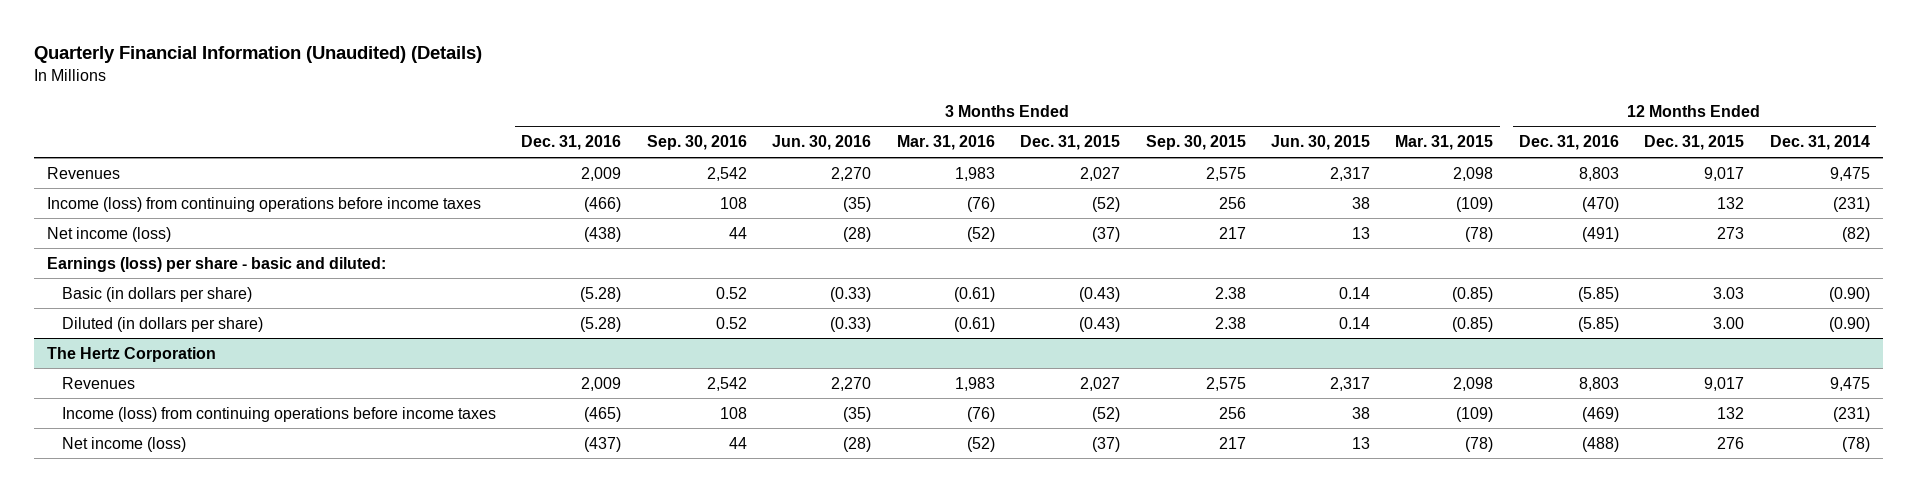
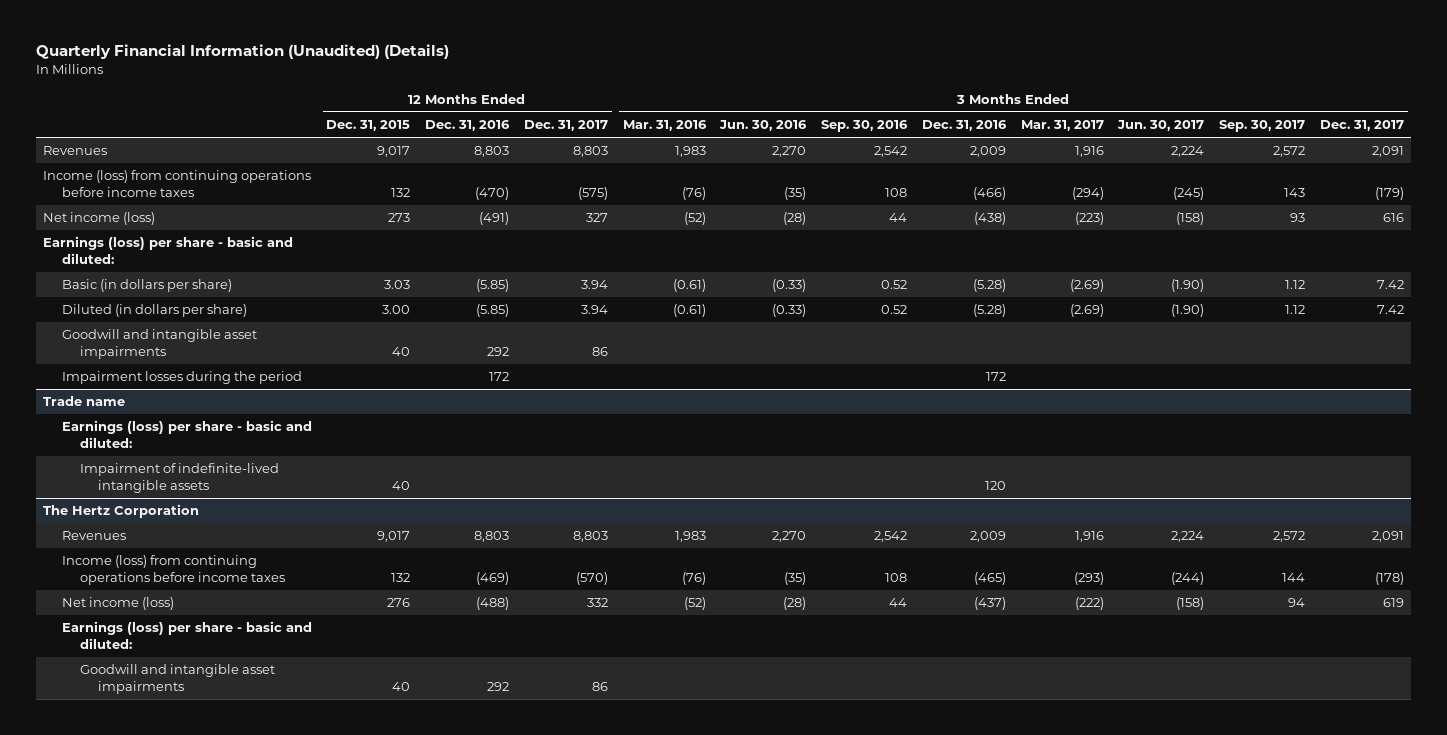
[1020,135,1121,151] Dec. 31, 2015 -> none
[1145,135,1246,151] Sep. 30, 2015 -> none
[1271,135,1371,151] Jun. 30, 2015 -> none
[1395,135,1494,151] Mar. 31, 2015 -> none
[1769,135,1870,151] Dec. 31, 2014 -> none
none -> [523,120,608,132] Dec. 31, 2017
none -> [1020,120,1104,132] Mar. 31, 2017
none -> [1117,120,1205,132] Jun. 30, 2017
none -> [1219,120,1306,133] Sep. 30, 2017
none -> [1319,120,1404,132] Dec. 31, 2017
none -> [61,329,257,359] Goodwill and intangible asset impairments
none -> [61,371,302,385] Impairment losses during the period
none -> [43,396,126,407] Trade name
none -> [61,420,312,448] Earnings (loss) per share - basic and diluted:
none -> [80,463,280,493] Impairment of indefinite-lived intangible assets
none -> [61,621,312,649] Earnings (loss) per share - basic and diluted:
none -> [80,664,276,694] Goodwill and intangible asset impairments

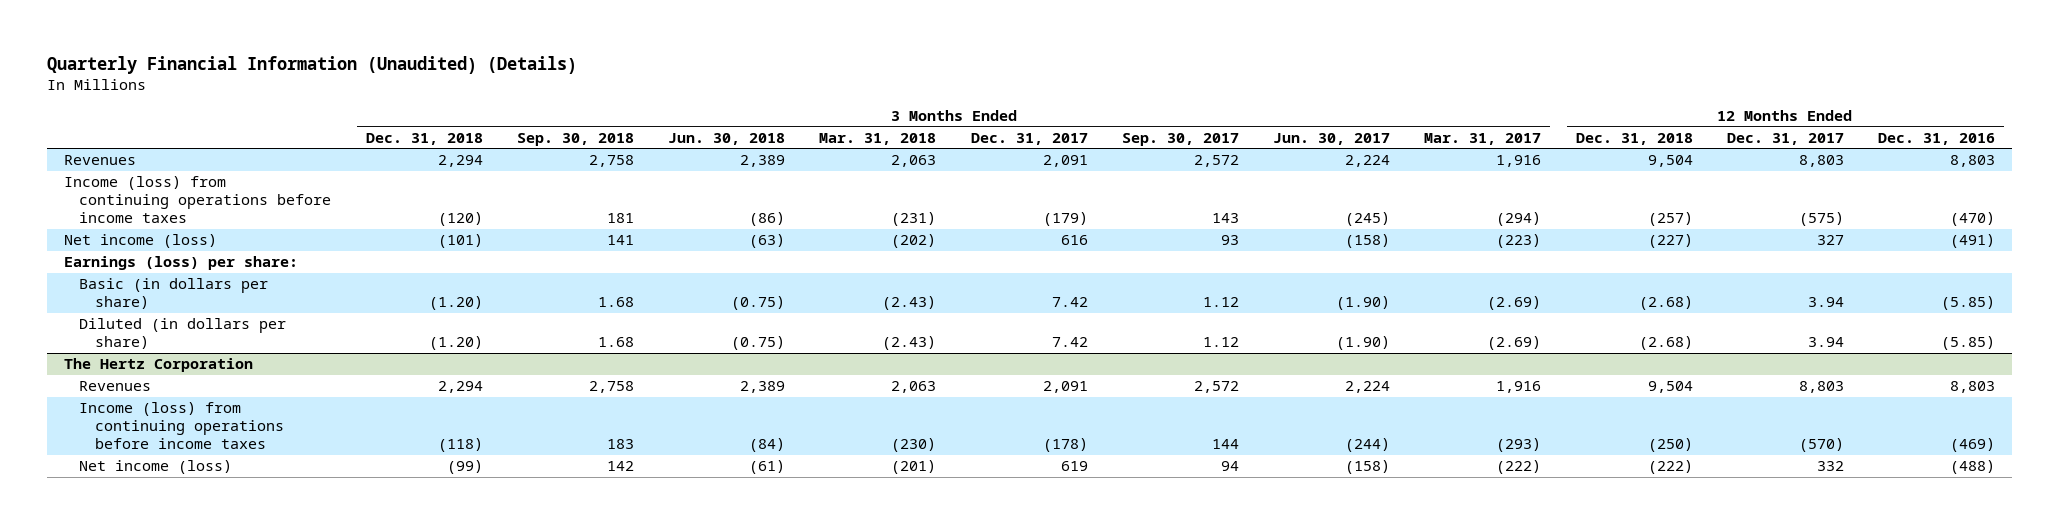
[326,120,411,132] Dec. 31, 2015 -> none
[622,120,707,132] Mar. 31, 2016 -> none
[719,120,808,132] Jun. 30, 2016 -> none
[821,120,909,133] Sep. 30, 2016 -> none
[921,120,1007,132] Dec. 31, 2016 -> none
none -> [365,132,483,145] Dec. 31, 2018
none -> [516,132,634,146] Sep. 30, 2018
none -> [668,132,786,145] Jun. 30, 2018
none -> [819,132,937,145] Mar. 31, 2018
none -> [1575,132,1693,145] Dec. 31, 2018
[43,236,294,264] Earnings (loss) per share - basic and diluted: -> [63,256,298,271] Earnings (loss) per share:
[61,329,257,359] Goodwill and intangible asset impairments -> none
[61,371,302,385] Impairment losses during the period -> none
[43,396,126,407] Trade name -> none
[61,420,312,448] Earnings (loss) per share - basic and diluted: -> none
[80,463,280,493] Impairment of indefinite-lived intangible assets -> none
[61,621,312,649] Earnings (loss) per share - basic and diluted: -> none
[80,664,276,694] Goodwill and intangible asset impairments -> none

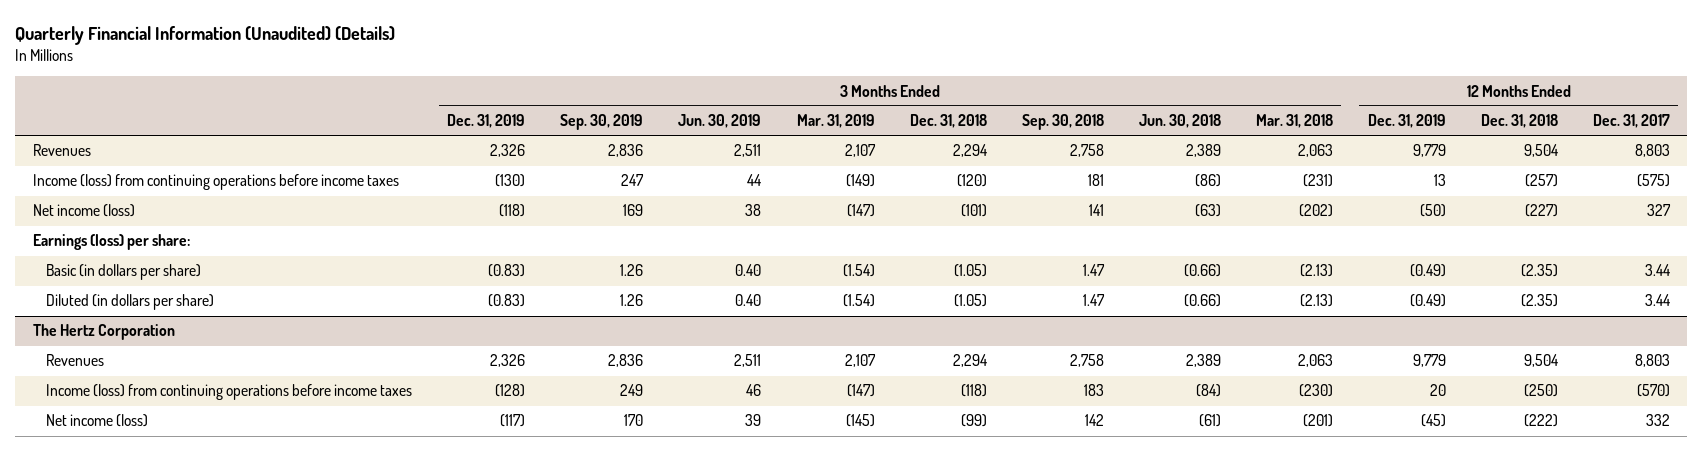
[970,132,1088,145] Dec. 31, 2017 -> none
[1121,132,1239,146] Sep. 30, 2017 -> none
[1273,132,1391,145] Jun. 30, 2017 -> none
[1424,132,1542,145] Mar. 31, 2017 -> none
[1878,132,1996,145] Dec. 31, 2016 -> none
none -> [447,114,526,129] Dec. 31, 2019
none -> [560,114,644,131] Sep. 30, 2019
none -> [678,114,762,129] Jun. 30, 2019
none -> [796,114,875,129] Mar. 31, 2019
none -> [1367,114,1446,129] Dec. 31, 2019
[428,296,483,311] (1.20) -> [953,264,987,278] (1.05)
[597,297,634,308] 1.68 -> [1082,264,1105,277] 1.47
[731,296,786,311] (0.75) -> [1183,264,1221,278] (0.66)
[882,296,937,311] (2.43) -> [1299,264,1333,278] (2.13)
[1638,296,1693,311] (2.68) -> [1520,264,1558,278] (2.35)
[1807,297,1844,308] 3.94 -> [1644,264,1671,277] 3.44
[428,336,483,351] (1.20) -> [953,294,987,308] (1.05)
[597,337,634,348] 1.68 -> [1082,294,1105,307] 1.47
[731,336,786,351] (0.75) -> [1183,294,1221,308] (0.66)
[882,336,937,351] (2.43) -> [1299,294,1333,308] (2.13)
[1638,336,1693,351] (2.68) -> [1520,294,1558,308] (2.35)
[1807,337,1844,348] 3.94 -> [1644,294,1671,307] 3.44

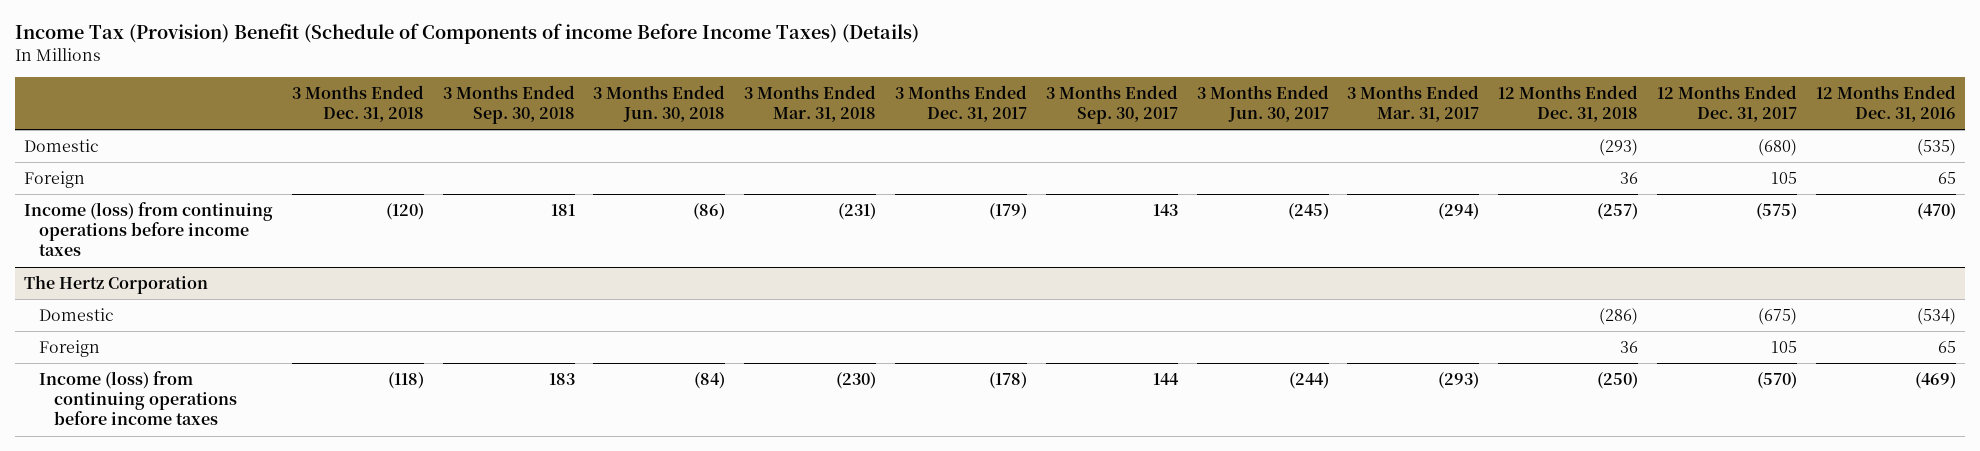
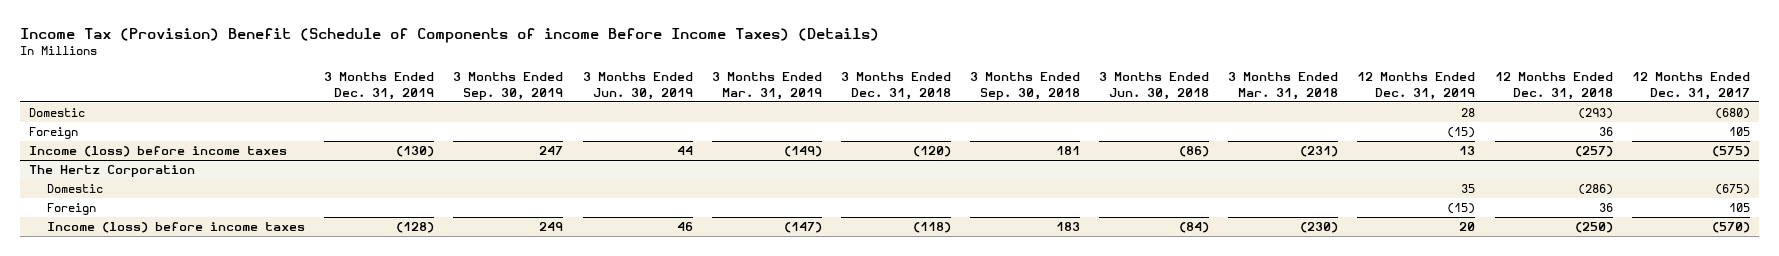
[895,84,1028,122] 3 Months Ended Dec. 31, 2017 -> none
[1045,84,1178,124] 3 Months Ended Sep. 30, 2017 -> none
[1196,84,1329,122] 3 Months Ended Jun. 30, 2017 -> none
[1347,84,1480,122] 3 Months Ended Mar. 31, 2017 -> none
[1815,84,1956,122] 12 Months Ended Dec. 31, 2016 -> none
none -> [324,72,435,100] 3 Months Ended Dec. 31, 2019
none -> [453,72,564,100] 3 Months Ended Sep. 30, 2019
none -> [582,72,693,100] 3 Months Ended Jun. 30, 2019
none -> [711,72,822,100] 3 Months Ended Mar. 31, 2019
none -> [1357,72,1476,100] 12 Months Ended Dec. 31, 2019
[24,201,274,257] Income (loss) from continuing operations before income taxes -> [29,146,288,158] Income (loss) before income taxes
[39,370,238,426] Income (loss) from continuing operations before income taxes -> [47,222,306,234] Income (loss) before income taxes

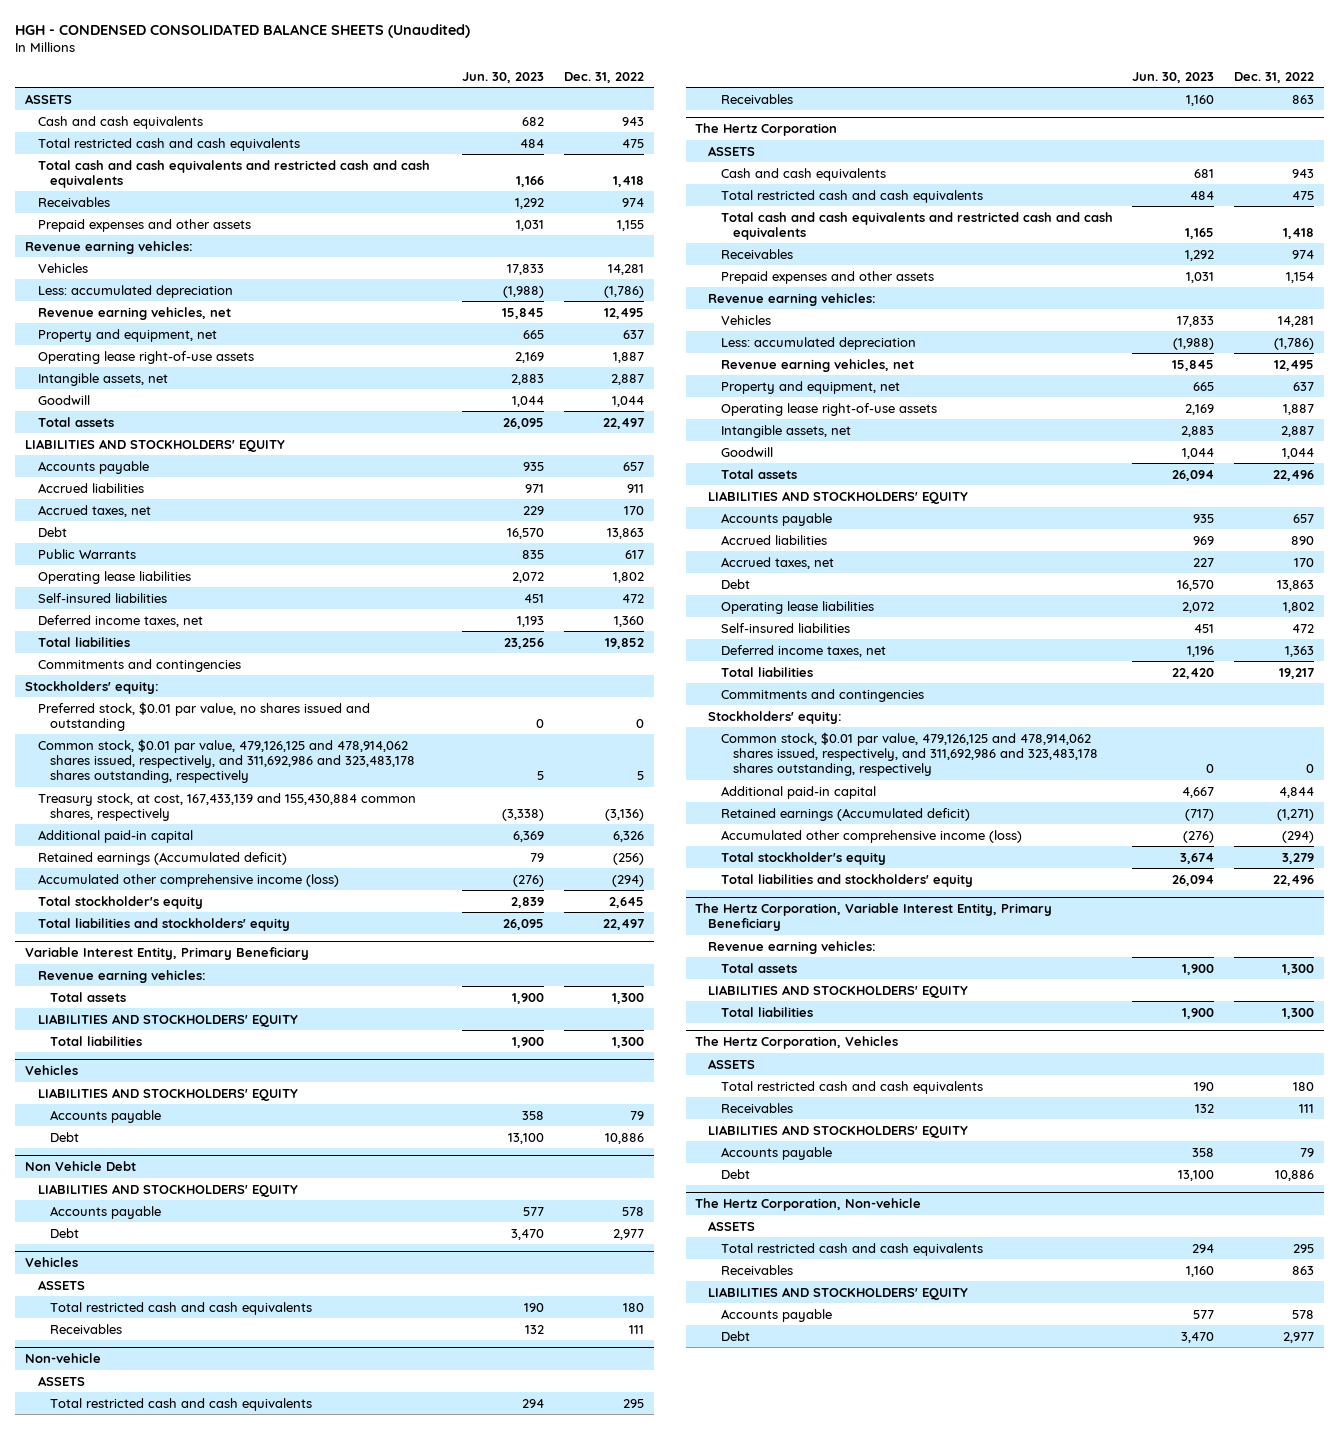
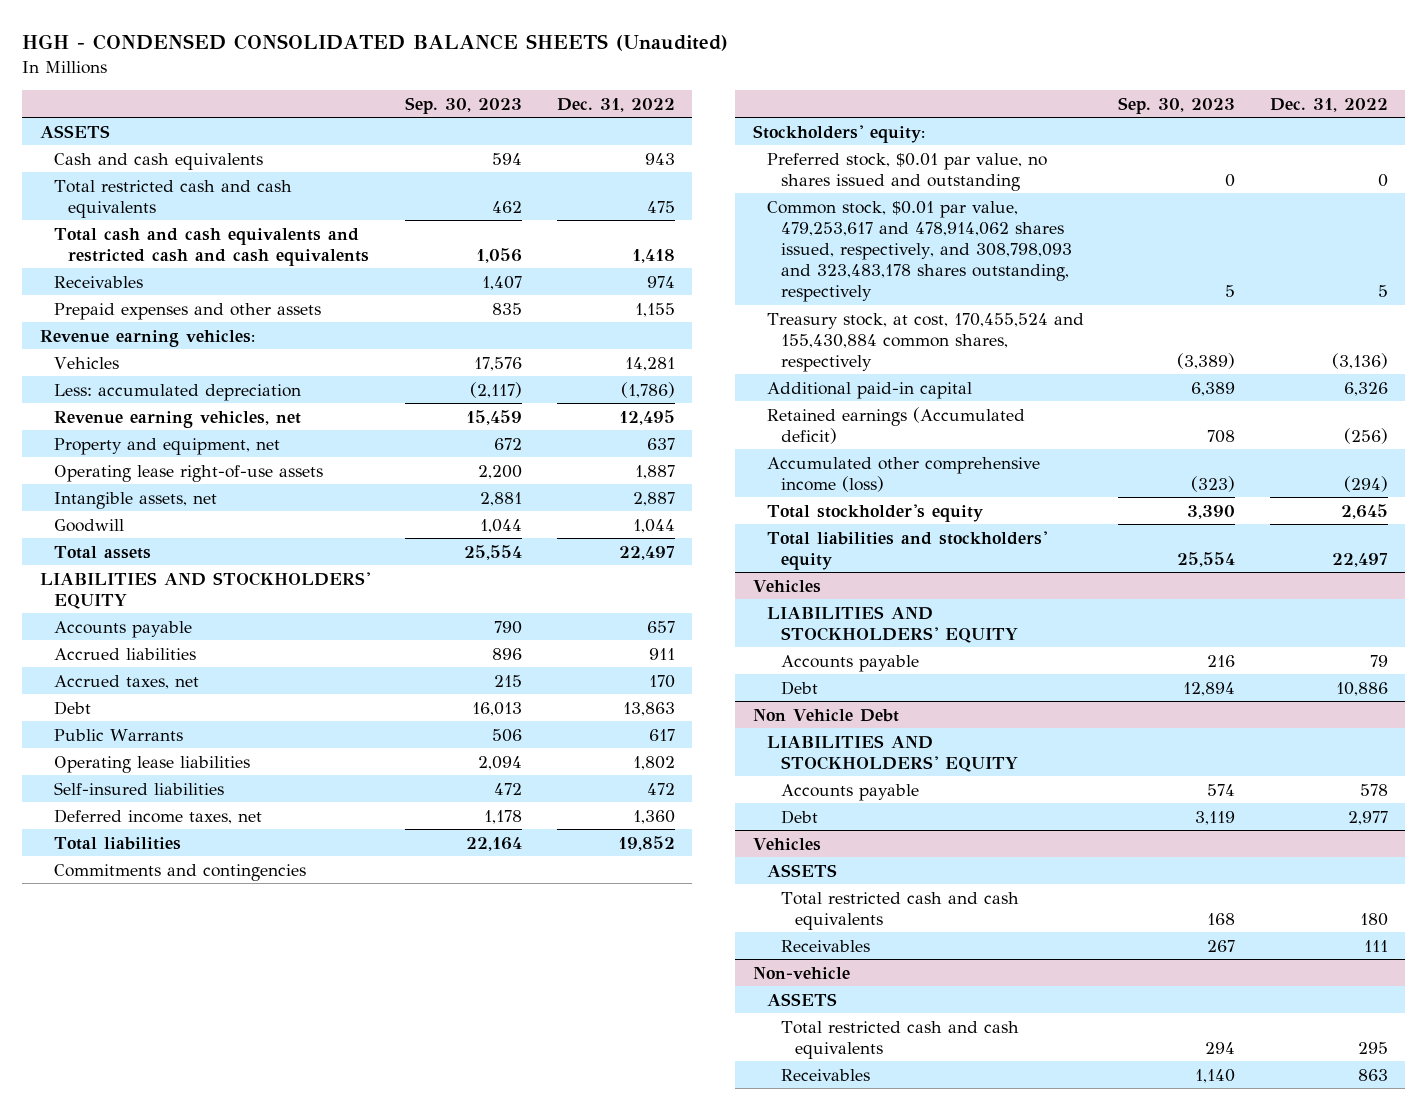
[461,71,544,83] Jun. 30, 2023 -> none
none -> [405,96,523,114] Sep. 30, 2023
[37,738,416,783] Common stock, $0.01 par value, 479,126,125 and 478,914,062 shares issued, respectively, and 311,692,986 and 323,483,178 shares outstanding, respectively -> [766,200,1072,303] Common stock, $0.01 par value, 479,253,617 and 478,914,062 shares issued, respectively, and 308,798,093 and 323,483,178 shares outstanding, respectively
[37,792,416,821] Treasury stock, at cost, 167,433,139 and 155,430,884 common shares, respectively -> [766,312,1084,372] Treasury stock, at cost, 170,455,524 and 155,430,884 common shares, respectively
[24,947,309,961] Variable Interest Entity, Primary Beneficiary -> none
[37,969,206,983] Revenue earning vehicles: -> none
[50,991,127,1002] Total assets -> none
[37,1013,298,1027] LIABILITIES AND STOCKHOLDERS' EQUITY -> none
[50,1035,143,1046] Total liabilities -> none
[695,123,838,137] The Hertz Corporation -> none
[707,145,755,156] ASSETS -> none
[720,167,886,181] Cash and cash equivalents -> none
[720,189,983,203] Total restricted cash and cash equivalents -> none
[720,211,1113,240] Total cash and cash equivalents and restricted cash and cash equivalents -> none
[720,248,793,259] Receivables -> none
[720,270,934,284] Prepaid expenses and other assets -> none
[707,292,876,306] Revenue earning vehicles: -> none
[720,314,771,325] Vehicles -> none
[720,336,916,350] Less: accumulated depreciation -> none
[720,358,914,372] Revenue earning vehicles, net -> none
[720,380,900,394] Property and equipment, net -> none
[720,402,937,416] Operating lease right-of-use assets -> none
[720,424,851,438] Intangible assets, net -> none
[720,446,773,457] Goodwill -> none
[720,468,797,479] Total assets -> none
[707,490,968,504] LIABILITIES AND STOCKHOLDERS' EQUITY -> none
[720,512,832,526] Accounts payable -> none
[720,534,827,545] Accrued liabilities -> none
[720,556,834,569] Accrued taxes, net -> none
[720,578,750,589] Debt -> none
[720,600,874,614] Operating lease liabilities -> none
[720,622,850,633] Self-insured liabilities -> none
[720,644,886,657] Deferred income taxes, net -> none
[720,666,813,677] Total liabilities -> none
[720,688,924,702] Commitments and contingencies -> none
[707,710,842,724] Stockholders' equity: -> none
[720,731,1099,776] Common stock, $0.01 par value, 479,126,125 and 478,914,062 shares issued, respectively, and 311,692,986 and 323,483,178 shares outstanding, respectively -> none
[720,785,876,799] Additional paid-in capital -> none
[720,807,970,821] Retained earnings (Accumulated deficit) -> none
[720,829,1022,843] Accumulated other comprehensive income (loss) -> none
[720,851,886,865] Total stockholder's equity -> none
[720,873,973,887] Total liabilities and stockholders' equity -> none
[695,903,1053,932] The Hertz Corporation, Variable Interest Entity, Primary Beneficiary -> none
[707,940,876,954] Revenue earning vehicles: -> none
[720,962,797,973] Total assets -> none
[707,984,968,998] LIABILITIES AND STOCKHOLDERS' EQUITY -> none
[720,1006,813,1017] Total liabilities -> none
[695,1036,899,1050] The Hertz Corporation, Vehicles -> none
[707,1058,755,1069] ASSETS -> none
[720,1080,983,1094] Total restricted cash and cash equivalents -> none
[720,1102,793,1113] Receivables -> none
[707,1124,968,1138] LIABILITIES AND STOCKHOLDERS' EQUITY -> none
[720,1146,832,1160] Accounts payable -> none
[720,1168,750,1179] Debt -> none
[695,1198,922,1212] The Hertz Corporation, Non-vehicle -> none
[707,1220,755,1231] ASSETS -> none
[720,1242,983,1256] Total restricted cash and cash equivalents -> none
[720,1264,793,1275] Receivables -> none
[707,1286,968,1300] LIABILITIES AND STOCKHOLDERS' EQUITY -> none
[720,1308,832,1322] Accounts payable -> none
[720,1330,750,1341] Debt -> none

